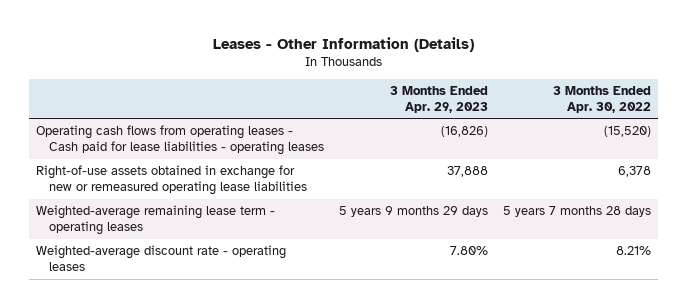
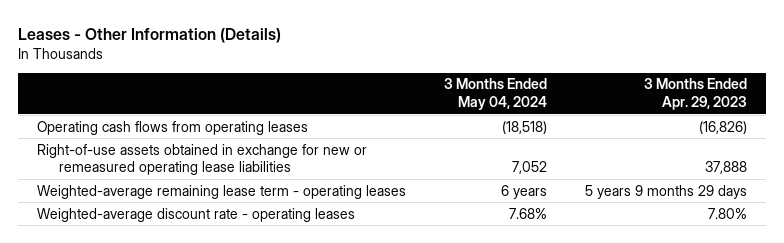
[552,85,651,113] 3 Months Ended Apr. 30, 2022 -> none
none -> [444,78,548,111] 3 Months Ended May 04, 2024
[36,124,325,156] Operating cash flows from operating leases - Cash paid for lease liabilities - operating leases -> [37,120,309,135] Operating cash flows from operating leases

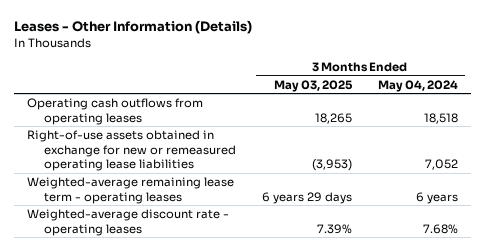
[643,78,747,111] 3 Months Ended Apr. 29, 2023 -> none
none -> [274,79,354,92] May 03, 2025
[37,120,309,135] Operating cash flows from operating leases -> [26,98,203,125] Operating cash outflows from operating leases
[502,120,548,134] (18,518) -> [424,112,459,124] 18,518

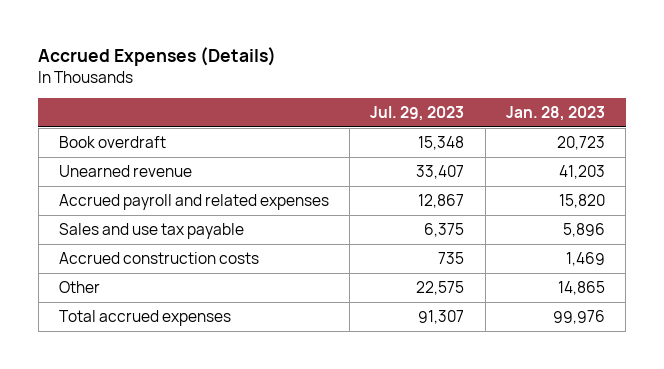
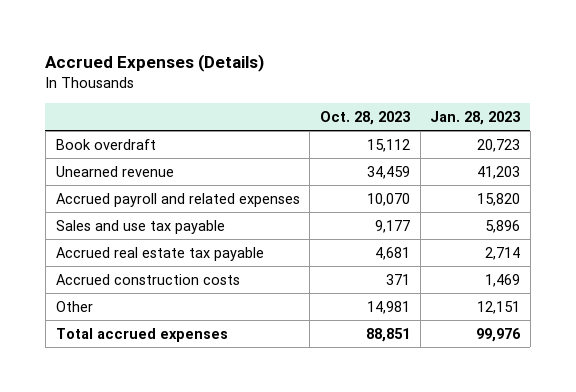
[370,105,465,121] Jul. 29, 2023 -> none
none -> [319,110,410,125] Oct. 28, 2023
none -> [55,246,264,261] Accrued real estate tax payable
[557,280,605,295] 14,865 -> [477,300,521,314] 12,151

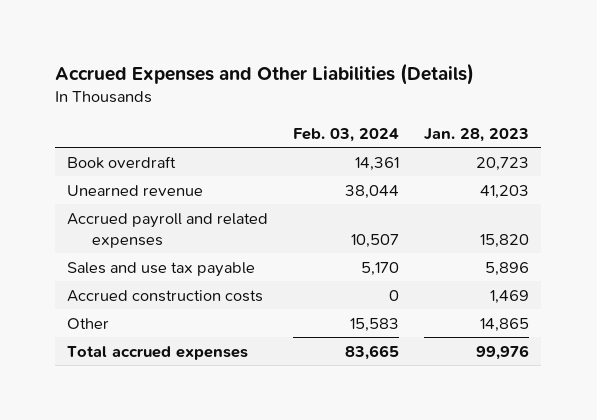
[45,54,265,73] Accrued Expenses (Details) -> [55,63,475,86] Accrued Expenses and Other Liabilities (Details)
[319,110,410,125] Oct. 28, 2023 -> none
none -> [293,127,400,142] Feb. 03, 2024
[55,246,264,261] Accrued real estate tax payable -> none
[477,300,521,314] 12,151 -> [480,317,530,332] 14,865

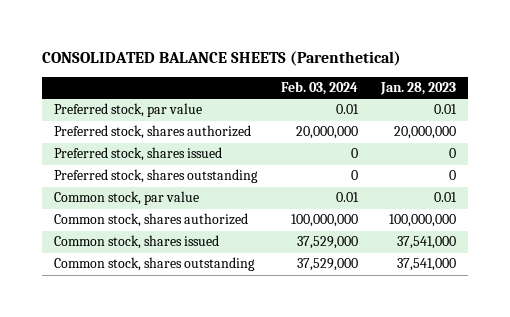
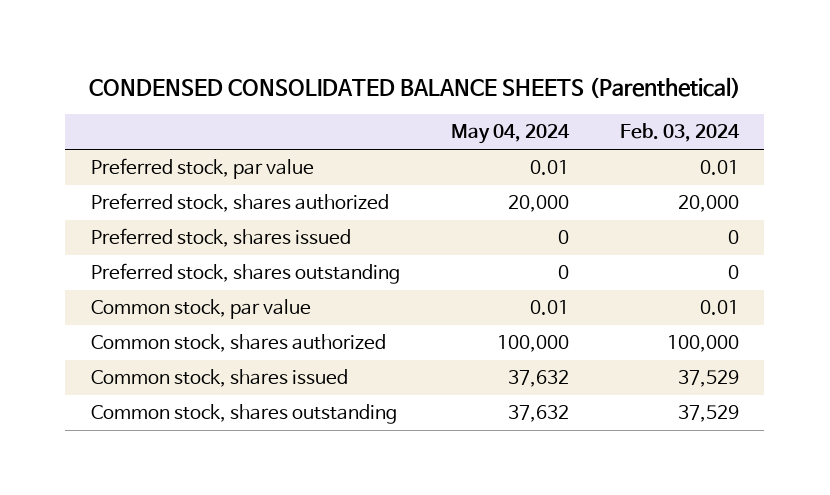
[42,51,402,67] CONSOLIDATED BALANCE SHEETS (Parenthetical) -> [88,76,741,98] CONDENSED CONSOLIDATED BALANCE SHEETS (Parenthetical)
[380,82,457,96] Jan. 28, 2023 -> none
none -> [450,124,570,145] May 04, 2024
[295,126,358,140] 20,000,000 -> [677,195,739,213] 20,000
[290,214,358,228] 100,000,000 -> [666,335,739,353] 100,000
[296,236,358,250] 37,529,000 -> [677,370,739,388] 37,529
[296,258,358,272] 37,529,000 -> [677,405,739,423] 37,529

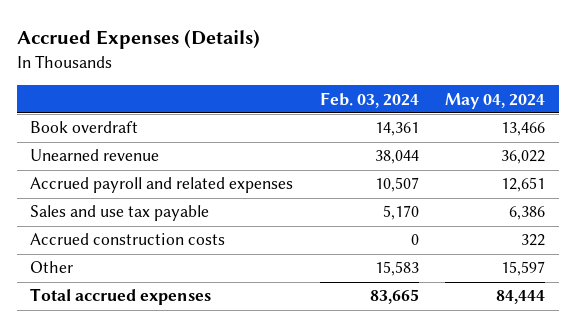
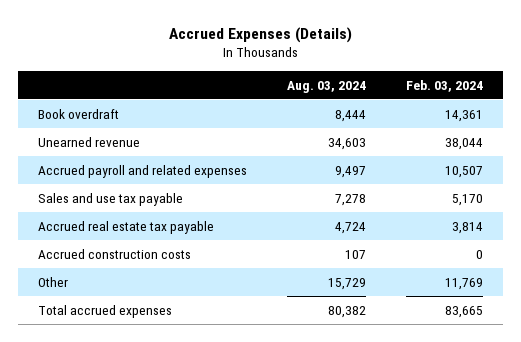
[445,92,546,109] May 04, 2024 -> none
none -> [287,80,367,93] Aug. 03, 2024
none -> [38,220,215,234] Accrued real estate tax payable
[374,261,419,277] 15,583 -> [445,277,484,290] 11,769

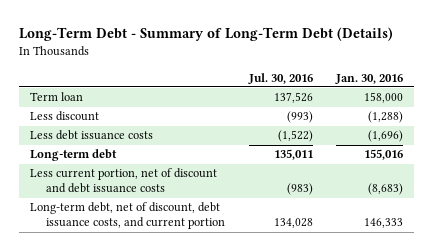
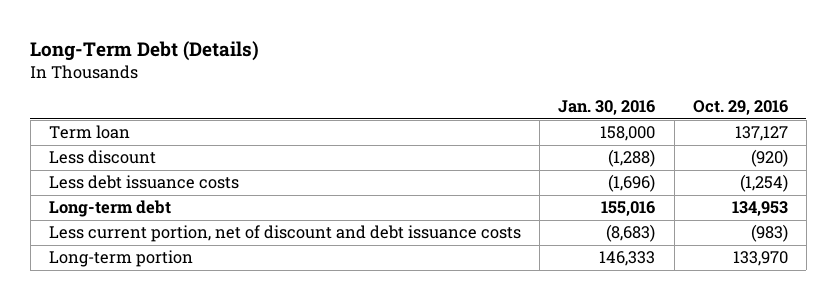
[18,27,393,42] Long-Term Debt - Summary of Long-Term Debt (Details) -> [30,40,260,61] Long-Term Debt (Details)
[247,72,313,84] Jul. 30, 2016 -> none
none -> [692,100,788,116] Oct. 29, 2016
[30,202,226,230] Long-term debt, net of discount, debt issuance costs, and current portion -> [49,250,194,268] Long-term portion

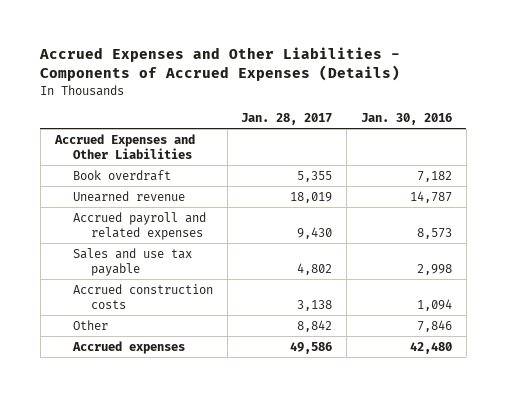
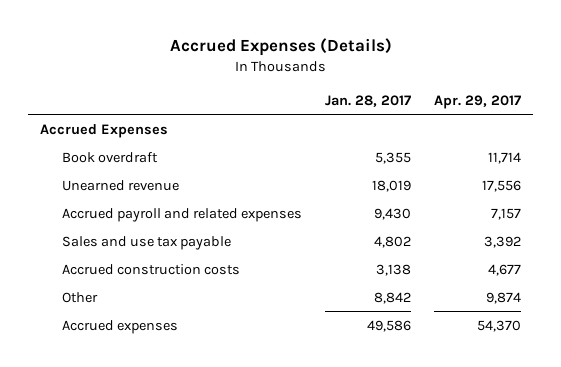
[39,47,401,82] Accrued Expenses and Other Liabilities - Components of Accrued Expenses (Details) -> [169,38,392,57] Accrued Expenses (Details)
[361,113,453,126] Jan. 30, 2016 -> none
none -> [434,94,522,109] Apr. 29, 2017
[53,133,195,160] Accrued Expenses and Other Liabilities -> [40,123,169,138] Accrued Expenses

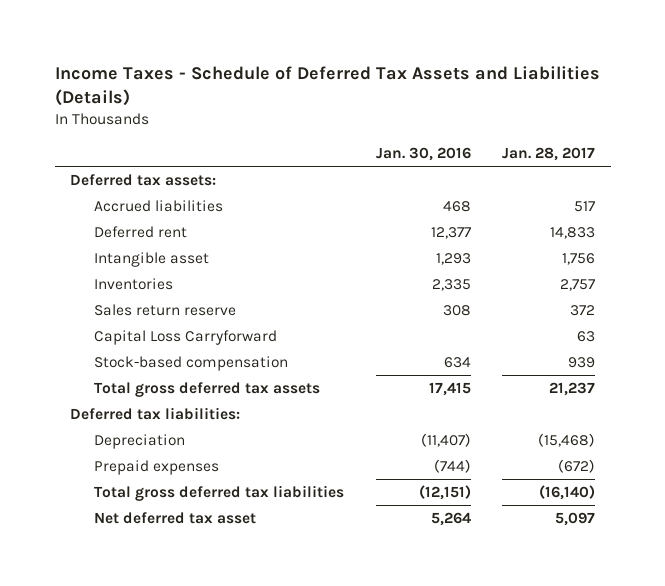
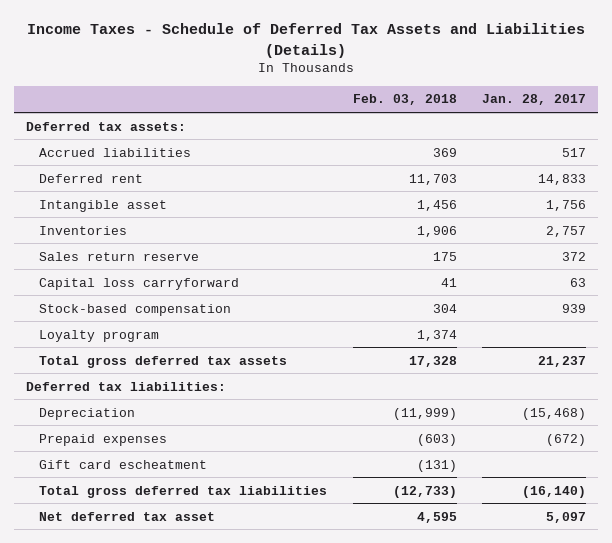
[375,147,471,162] Jan. 30, 2016 -> none
none -> [352,94,457,106] Feb. 03, 2018
[94,330,278,346] Capital Loss Carryforward -> [39,277,240,290] Capital loss carryforward
none -> [39,329,160,342] Loyalty program
none -> [39,459,208,469] Gift card escheatment

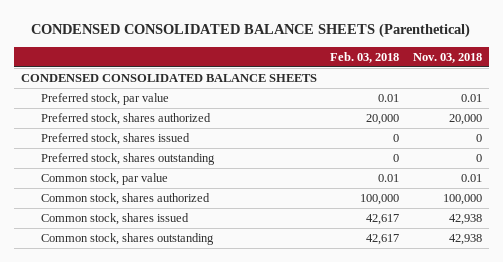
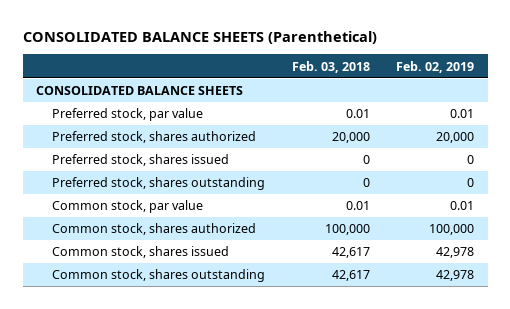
[31,22,471,38] CONDENSED CONSOLIDATED BALANCE SHEETS (Parenthetical) -> [22,31,377,45] CONSOLIDATED BALANCE SHEETS (Parenthetical)
[412,52,482,63] Nov. 03, 2018 -> none
none -> [396,60,475,73] Feb. 02, 2019
[20,74,317,83] CONDENSED CONSOLIDATED BALANCE SHEETS -> [36,86,244,96] CONSOLIDATED BALANCE SHEETS

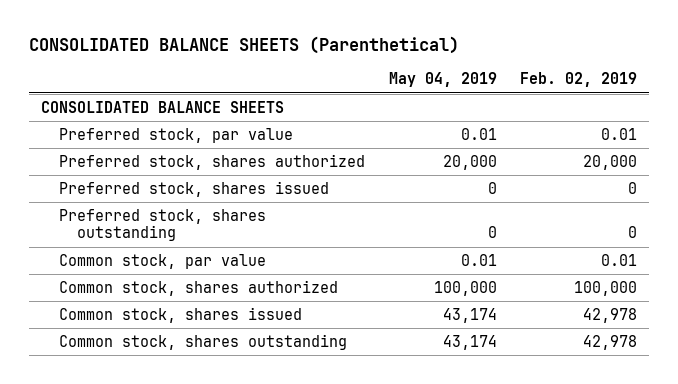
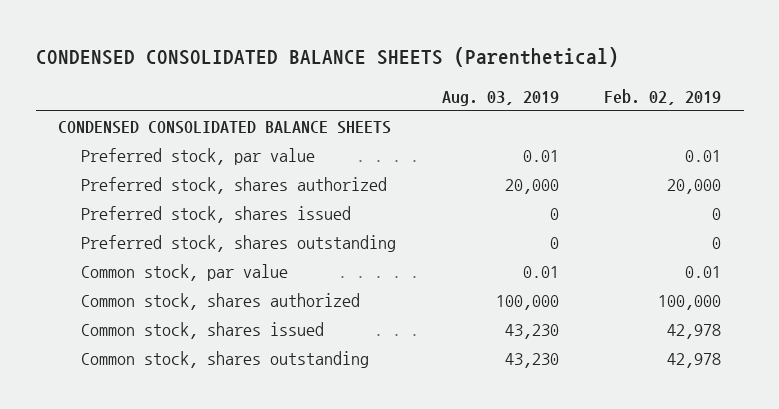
[28,36,459,55] CONSOLIDATED BALANCE SHEETS (Parenthetical) -> [35,47,619,68] CONDENSED CONSOLIDATED BALANCE SHEETS (Parenthetical)
[388,72,497,88] May 04, 2019 -> none
none -> [441,90,559,106] Aug. 03, 2019
[40,100,284,113] CONSOLIDATED BALANCE SHEETS -> [58,121,392,135] CONDENSED CONSOLIDATED BALANCE SHEETS

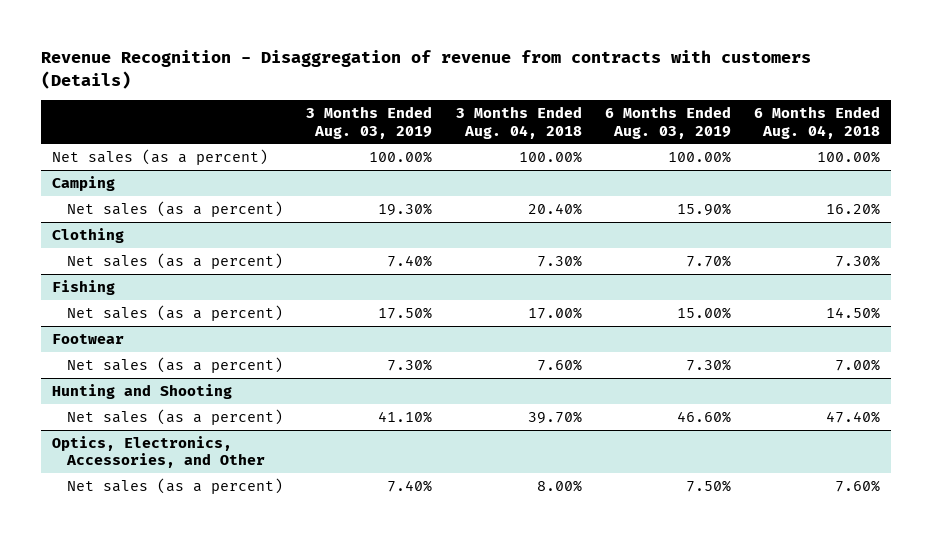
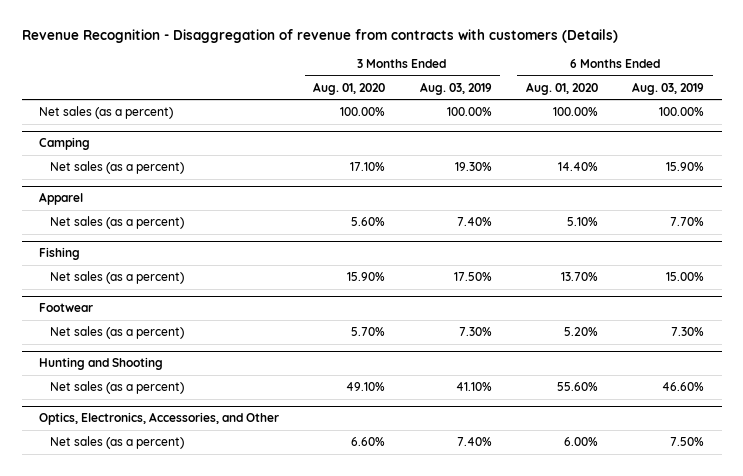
[455,106,582,139] 3 Months Ended Aug. 04, 2018 -> none
[753,106,880,139] 6 Months Ended Aug. 04, 2018 -> none
none -> [313,81,386,95] Aug. 01, 2020
none -> [525,81,598,95] Aug. 01, 2020
[52,227,125,243] Clothing -> [38,192,83,206] Apparel

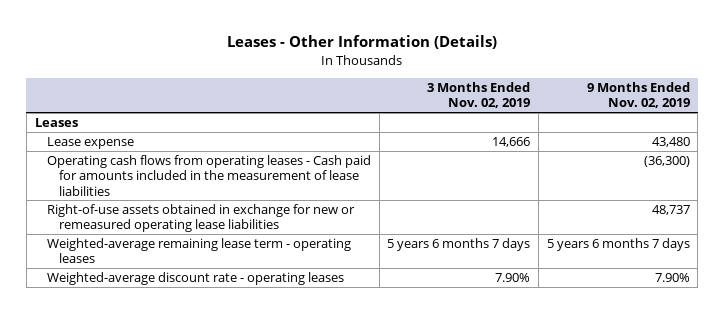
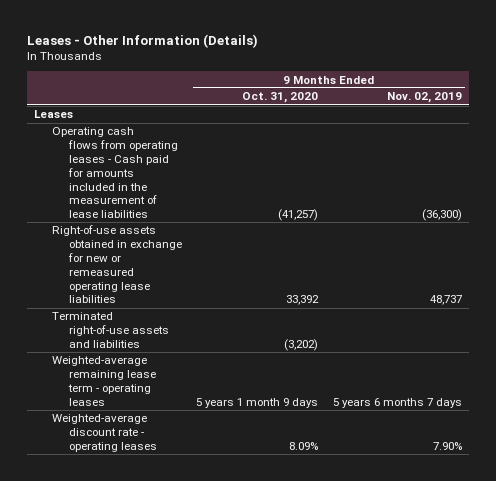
[427,82,531,109] 3 Months Ended Nov. 02, 2019 -> none
none -> [242,92,319,104] Oct. 31, 2020
[46,137,134,150] Lease expense -> none
none -> [51,312,170,348] Terminated right-of-use assets and liabilities

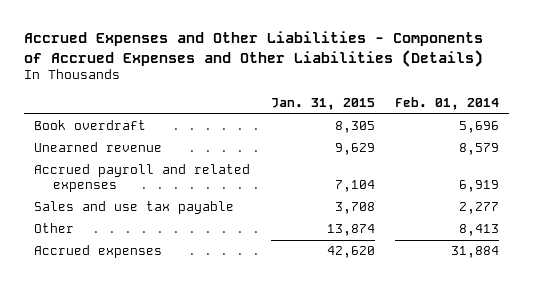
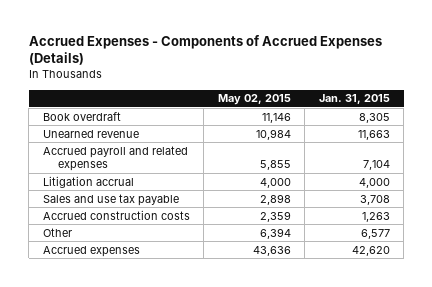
[23,31,483,67] Accrued Expenses and Other Liabilities - Components of Accrued Expenses and Other Liabilities (Details) -> [28,35,382,66] Accrued Expenses - Components of Accrued Expenses (Details)
[395,97,500,111] Feb. 01, 2014 -> none
none -> [217,94,291,106] May 02, 2015
[334,143,375,156] 9,629 -> [357,129,390,140] 11,663
none -> [42,175,134,188] Litigation accrual
none -> [42,209,190,220] Accrued construction costs
[326,224,375,237] 13,874 -> [360,228,390,239] 6,577

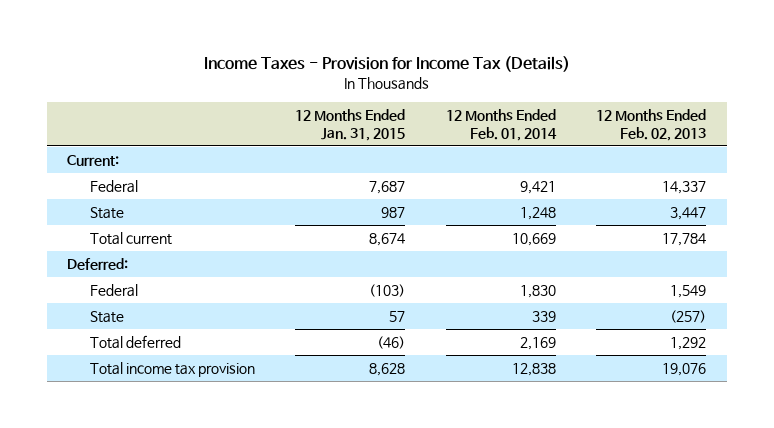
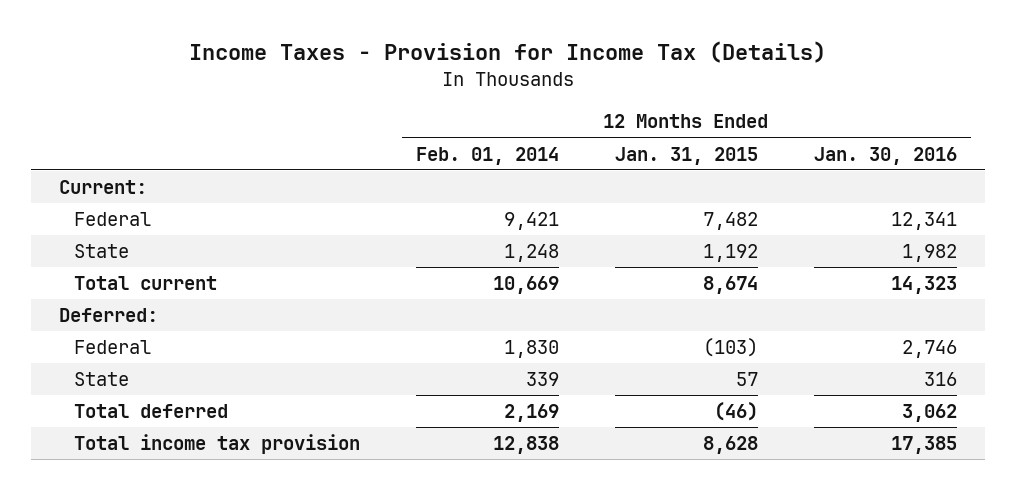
[596,108,707,141] 12 Months Ended Feb. 02, 2013 -> none
none -> [813,146,957,165] Jan. 30, 2016
[369,181,406,195] 7,687 -> [702,212,758,231] 7,482
[381,207,406,219] 987 -> [702,244,758,263] 1,192

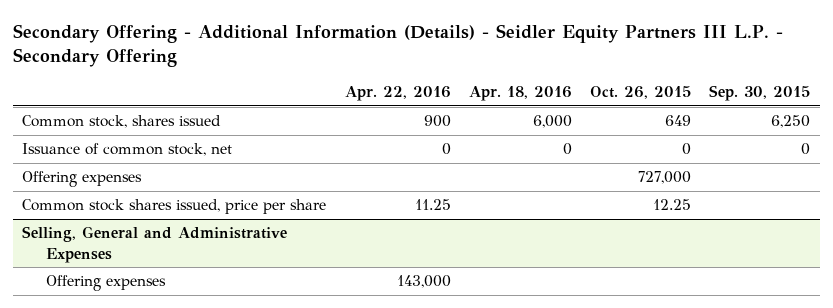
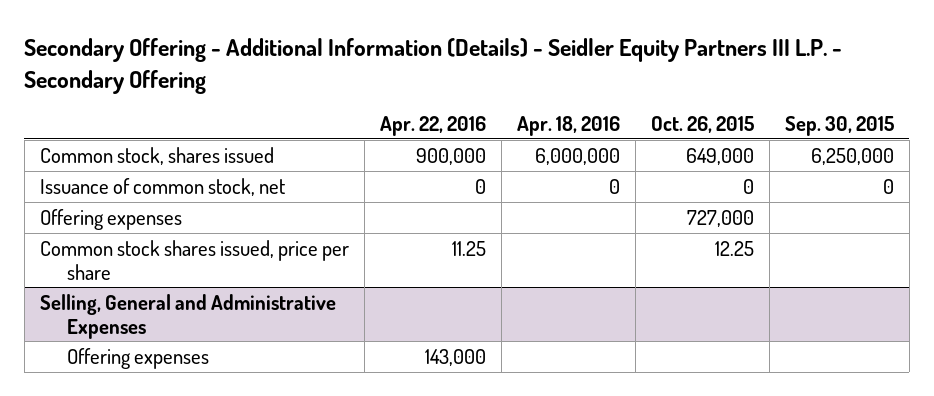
[423,115,451,128] 900 -> [415,147,486,165] 900,000
[532,115,572,129] 6,000 -> [534,147,620,165] 6,000,000
[665,115,692,127] 649 -> [685,147,754,165] 649,000
[771,115,811,129] 6,250 -> [810,147,894,165] 6,250,000

